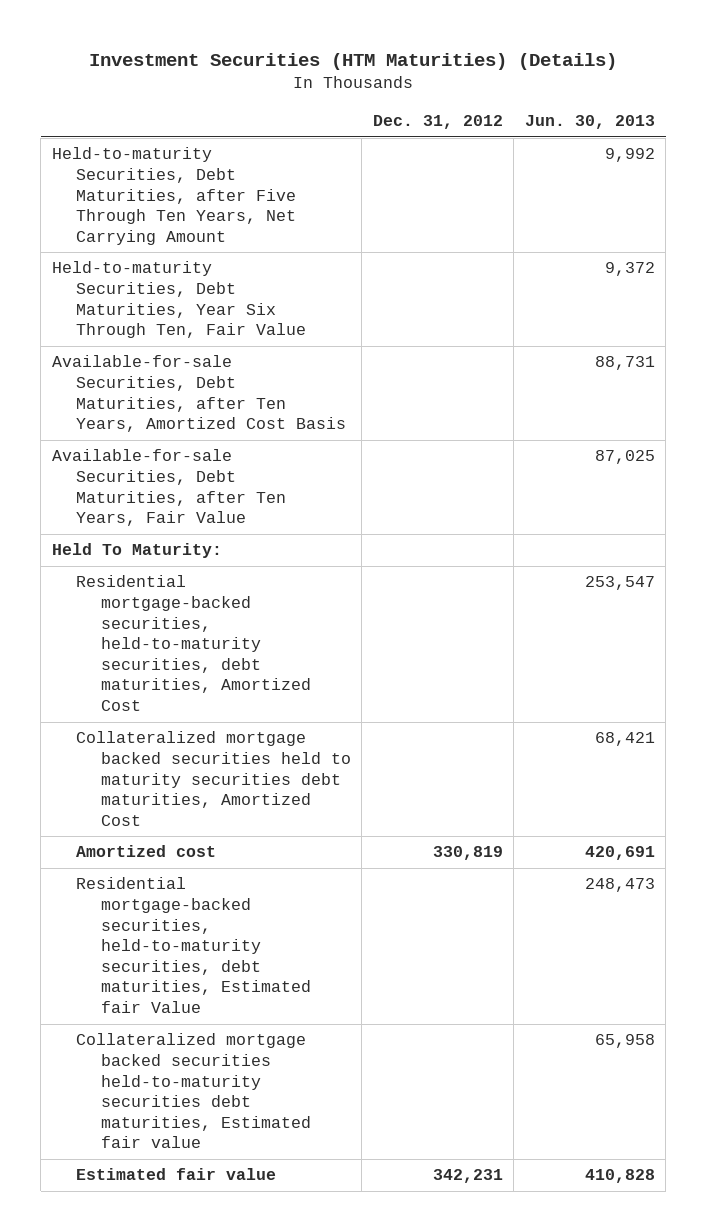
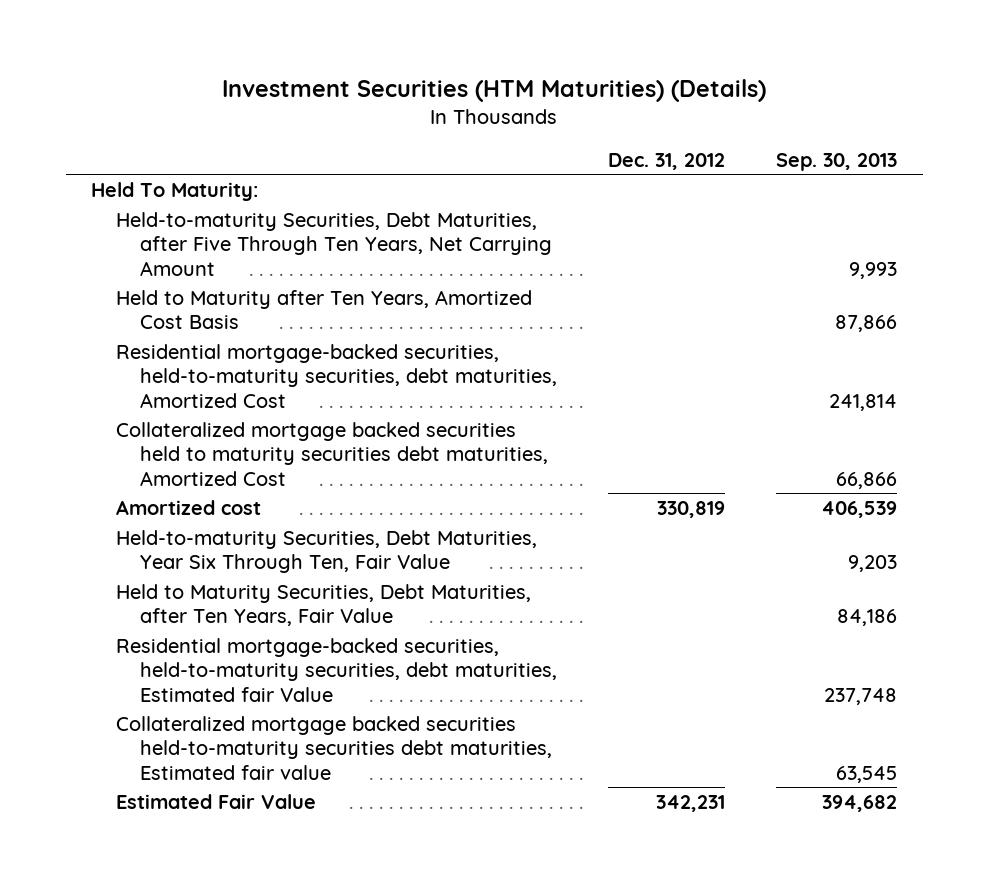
[524,115,655,130] Jun. 30, 2013 -> none
none -> [776,152,898,171] Sep. 30, 2013
[51,355,347,433] Available-for-sale Securities, Debt Maturities, after Ten Years, Amortized Cost Basis -> none
[51,449,287,527] Available-for-sale Securities, Debt Maturities, after Ten Years, Fair Value -> none
[51,147,297,245] Held-to-maturity Securities, Debt Maturities, after Five Through Ten Years, Net Carrying Amount -> [115,212,553,276] Held-to-maturity Securities, Debt Maturities, after Five Through Ten Years, Net Carrying Amount
none -> [115,290,532,330] Held to Maturity after Ten Years, Amortized Cost Basis
[51,261,307,339] Held-to-maturity Securities, Debt Maturities, Year Six Through Ten, Fair Value -> [115,530,537,574] Held-to-maturity Securities, Debt Maturities, Year Six Through Ten, Fair Value
none -> [115,584,531,627] Held to Maturity Securities, Debt Maturities, after Ten Years, Fair Value
[76,1168,277,1181] Estimated fair value -> [115,794,316,810] Estimated Fair Value

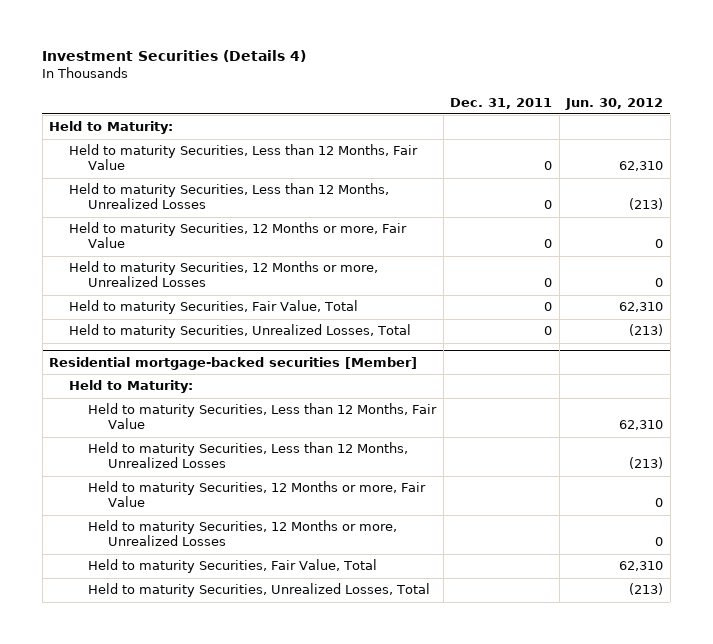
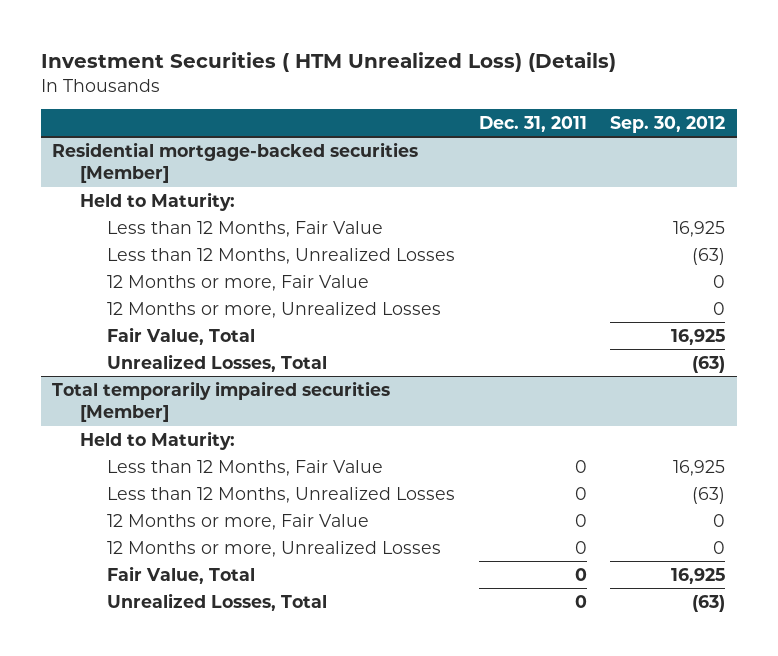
[42,50,307,63] Investment Securities (Details 4) -> [40,51,616,72] Investment Securities ( HTM Unrealized Loss) (Details)
[565,97,664,110] Jun. 30, 2012 -> none
none -> [610,115,726,133] Sep. 30, 2012
[49,121,174,135] Held to Maturity: -> none
[68,144,418,171] Held to maturity Securities, Less than 12 Months, Fair Value -> none
[68,183,389,210] Held to maturity Securities, Less than 12 Months, Unrealized Losses -> none
[68,222,407,249] Held to maturity Securities, 12 Months or more, Fair Value -> none
[68,261,378,288] Held to maturity Securities, 12 Months or more, Unrealized Losses -> none
[68,300,358,315] Held to maturity Securities, Fair Value, Total -> none
[68,324,411,339] Held to maturity Securities, Unrealized Losses, Total -> none
[88,403,438,430] Held to maturity Securities, Less than 12 Months, Fair Value -> [107,220,384,237] Less than 12 Months, Fair Value
[88,442,409,469] Held to maturity Securities, Less than 12 Months, Unrealized Losses -> [107,247,456,264] Less than 12 Months, Unrealized Losses
[88,481,427,508] Held to maturity Securities, 12 Months or more, Fair Value -> [107,274,370,291] 12 Months or more, Fair Value
[88,520,398,547] Held to maturity Securities, 12 Months or more, Unrealized Losses -> [107,301,442,318] 12 Months or more, Unrealized Losses
[88,559,378,574] Held to maturity Securities, Fair Value, Total -> [107,326,256,345] Fair Value, Total
[88,583,431,598] Held to maturity Securities, Unrealized Losses, Total -> [107,353,328,372] Unrealized Losses, Total
none -> [52,380,391,423] Total temporarily impaired securities [Member]
none -> [79,430,235,450] Held to Maturity:
none -> [107,459,384,476] Less than 12 Months, Fair Value
none -> [107,486,456,503] Less than 12 Months, Unrealized Losses
none -> [107,513,370,530] 12 Months or more, Fair Value
none -> [107,540,442,557] 12 Months or more, Unrealized Losses
none -> [107,565,256,584] Fair Value, Total
none -> [107,592,328,611] Unrealized Losses, Total

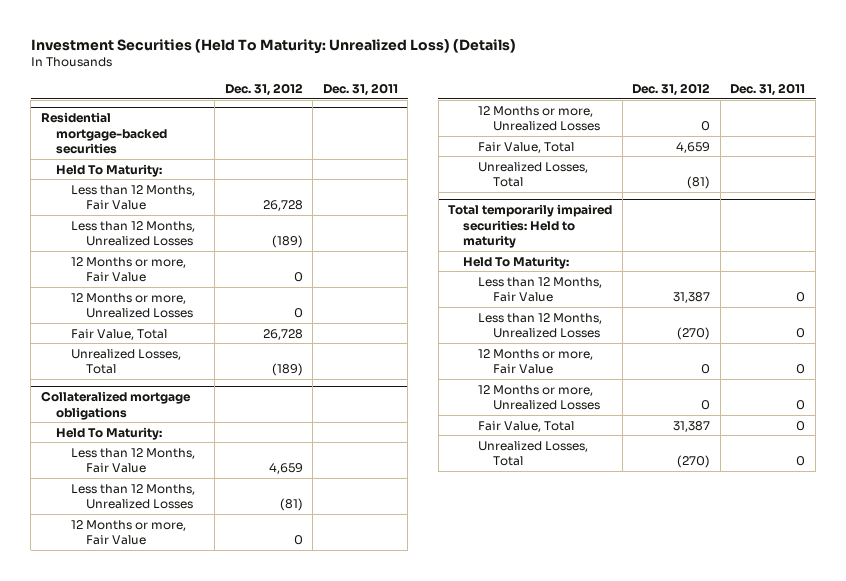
[40,51,616,72] Investment Securities ( HTM Unrealized Loss) (Details) -> [30,38,516,54] Investment Securities (Held To Maturity: Unrealized Loss) (Details)
[610,115,726,133] Sep. 30, 2012 -> none
none -> [224,82,303,96] Dec. 31, 2012
[52,141,419,184] Residential mortgage-backed securities [Member] -> [40,112,167,154] Residential mortgage-backed securities
[79,191,235,211] Held to Maturity: -> [55,163,162,177] Held To Maturity:
none -> [40,391,191,420] Collateralized mortgage obligations
none -> [55,426,162,440] Held To Maturity:
none -> [70,447,195,473] Less than 12 Months, Fair Value
none -> [70,483,195,509] Less than 12 Months, Unrealized Losses
none -> [70,519,186,545] 12 Months or more, Fair Value
none -> [478,105,601,131] 12 Months or more, Unrealized Losses
none -> [478,141,575,153] Fair Value, Total
none -> [478,161,589,187] Unrealized Losses, Total
[52,380,391,423] Total temporarily impaired securities [Member] -> [448,204,613,248] Total temporarily impaired securities: Held to maturity
[79,430,235,450] Held to Maturity: -> [463,255,570,269] Held To Maturity:

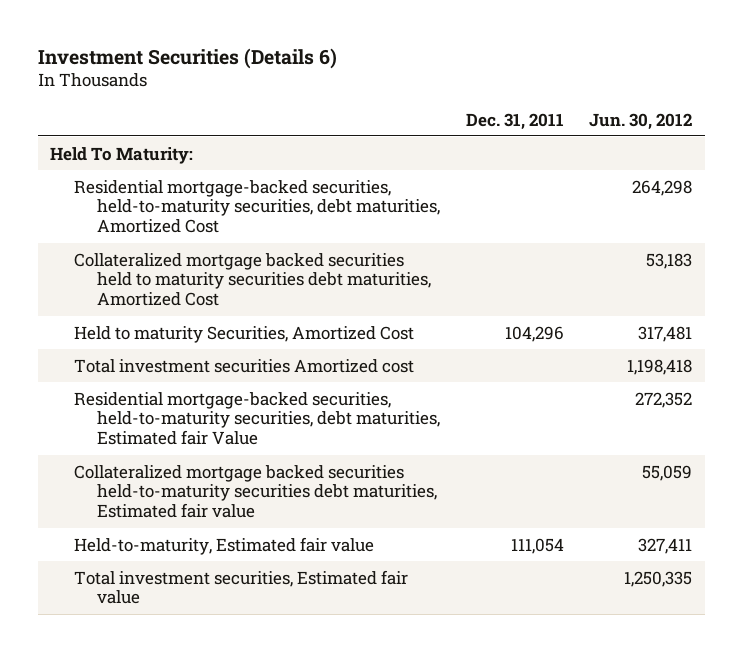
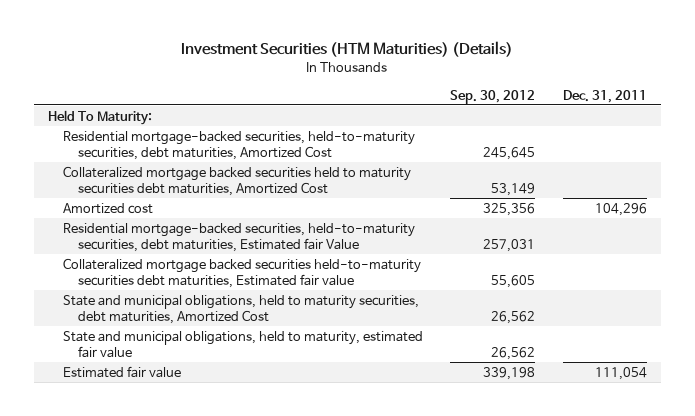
[37,47,337,69] Investment Securities (Details 6) -> [181,41,514,58] Investment Securities (HTM Maturities) (Details)
[589,112,693,130] Jun. 30, 2012 -> none
none -> [450,89,536,104] Sep. 30, 2012
[73,358,414,373] Total investment securities Amortized cost -> none
[73,325,414,343] Held to maturity Securities, Amortized Cost -> [62,202,153,214] Amortized cost
[73,569,408,605] Total investment securities, Estimated fair value -> none
none -> [62,294,419,324] State and municipal obligations, held to maturity securities, debt maturities, Amortized Cost
none -> [62,330,423,358] State and municipal obligations, held to maturity, estimated fair value
[73,536,374,555] Held-to-maturity, Estimated fair value -> [62,365,181,378] Estimated fair value

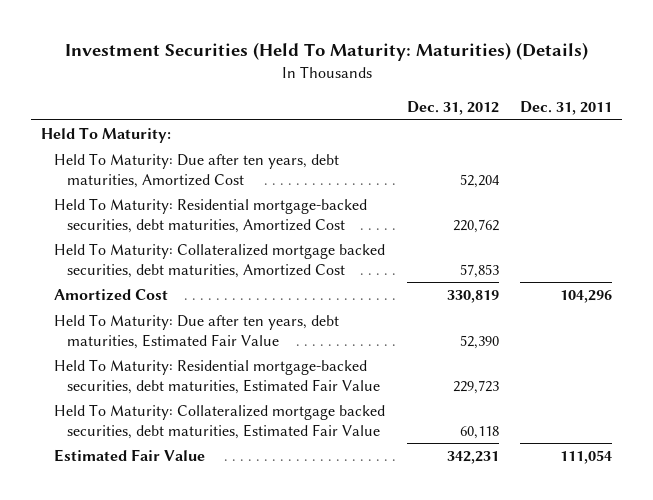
[181,41,514,58] Investment Securities (HTM Maturities) (Details) -> [64,41,588,61] Investment Securities (Held To Maturity: Maturities) (Details)
[450,89,536,104] Sep. 30, 2012 -> none
none -> [406,101,499,116] Dec. 31, 2012
[62,294,419,324] State and municipal obligations, held to maturity securities, debt maturities, Amortized Cost -> none
[62,330,423,358] State and municipal obligations, held to maturity, estimated fair value -> none
none -> [54,153,340,188] Held To Maturity: Due after ten years, debt maturities, Amortized Cost
[62,130,415,160] Residential mortgage-backed securities, held-to-maturity securities, debt maturities, Amortized Cost -> [54,198,368,233] Held To Maturity: Residential mortgage-backed securities, debt maturities, Amortized Cost
[62,165,411,196] Collateralized mortgage backed securities held to maturity securities debt maturities, Amortized Cost -> [54,243,386,278] Held To Maturity: Collateralized mortgage backed securities, debt maturities, Amortized Cost
[62,202,153,214] Amortized cost -> [54,289,169,302] Amortized Cost
none -> [54,314,340,349] Held To Maturity: Due after ten years, debt maturities, Estimated Fair Value
[62,222,415,252] Residential mortgage-backed securities, held-to-maturity securities, debt maturities, Estimated fair Value -> [54,359,381,394] Held To Maturity: Residential mortgage-backed securities, debt maturities, Estimated Fair Value
[62,257,421,288] Collateralized mortgage backed securities held-to-maturity securities debt maturities, Estimated fair value -> [54,404,386,439] Held To Maturity: Collateralized mortgage backed securities, debt maturities, Estimated Fair Value
[62,365,181,378] Estimated fair value -> [54,449,206,463] Estimated Fair Value

